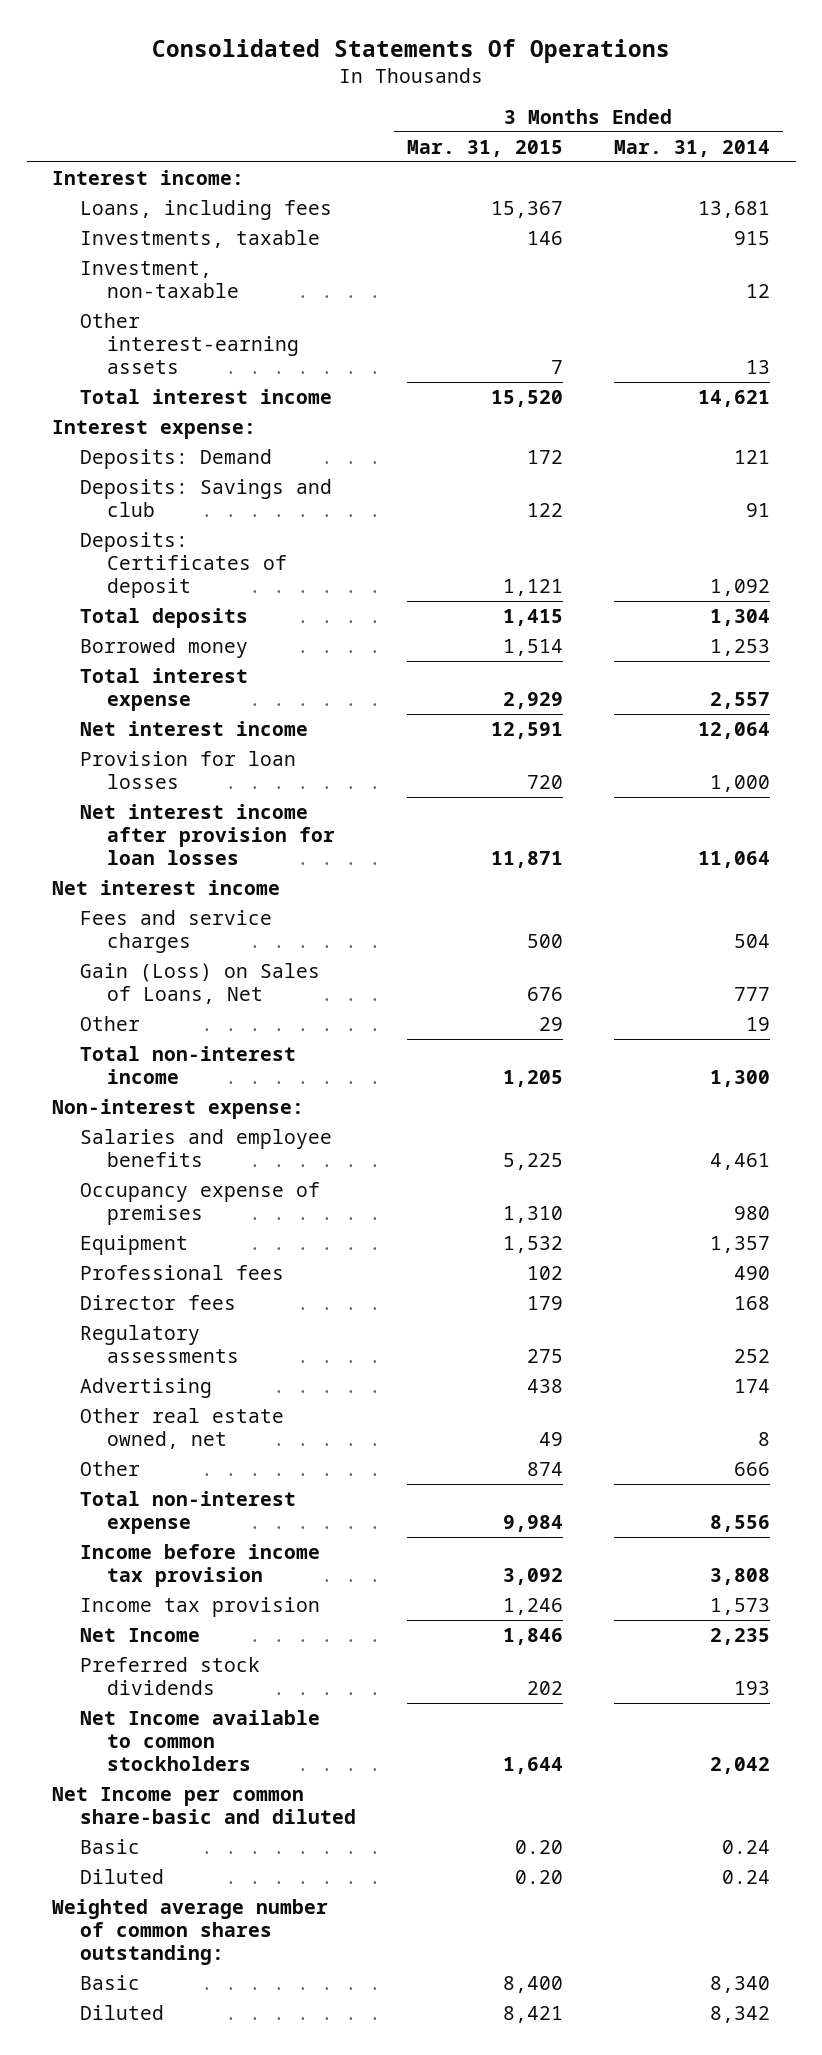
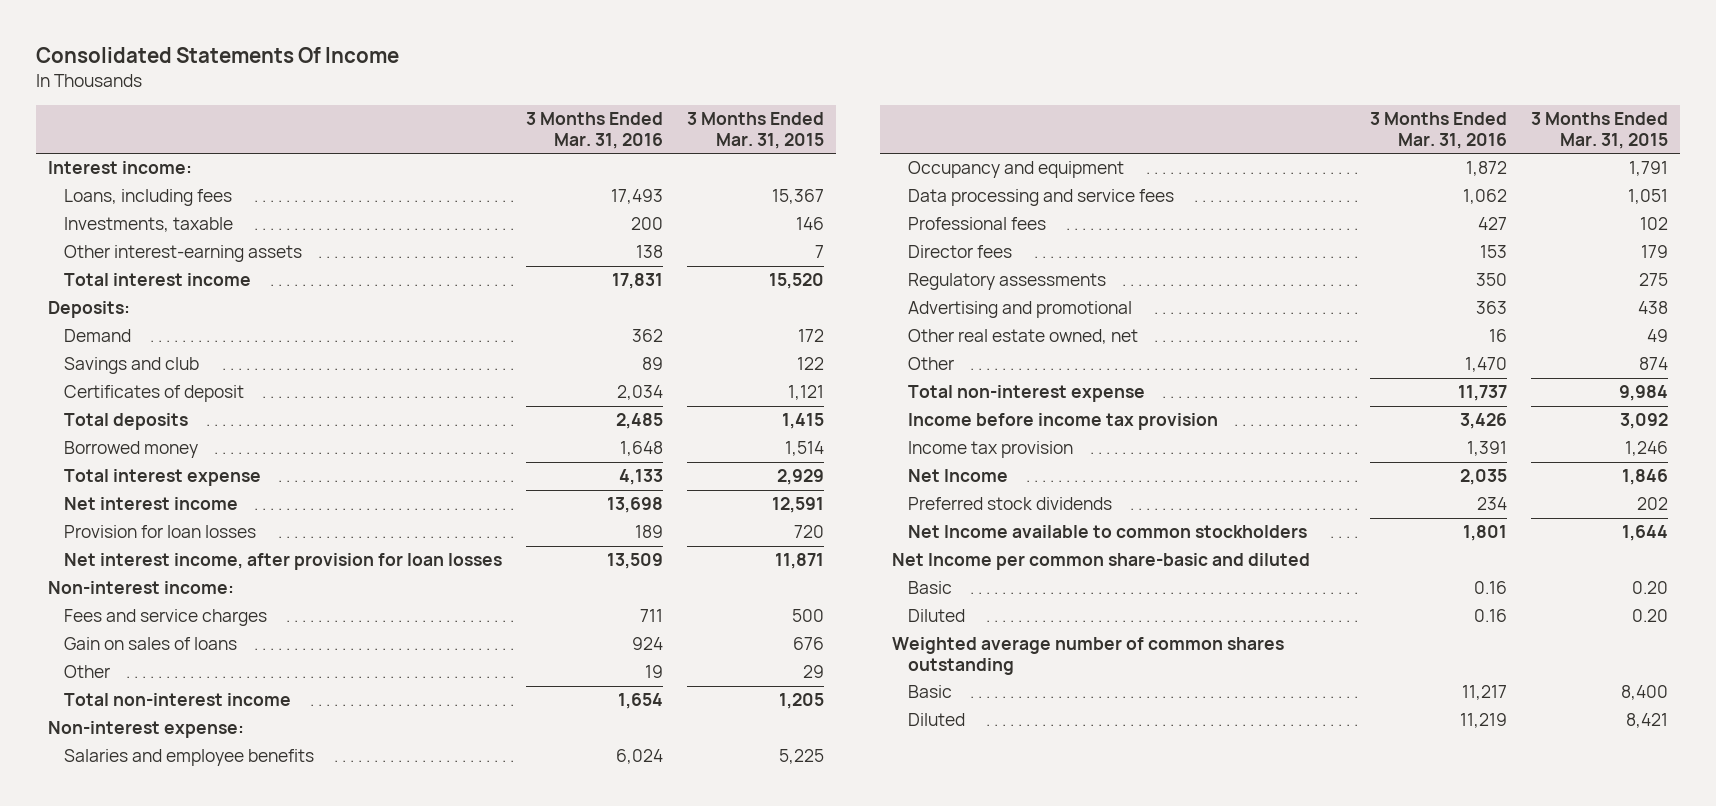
[152,38,671,63] Consolidated Statements Of Operations -> [35,47,399,64] Consolidated Statements Of Income
[614,139,771,157] Mar. 31, 2014 -> none
none -> [525,112,663,149] 3 Months Ended Mar. 31, 2016
[79,260,240,299] Investment, non-taxable -> none
[52,419,257,439] Interest expense: -> none
none -> [47,301,130,319] Deposits:
[79,448,272,469] Deposits: Demand -> [63,329,131,343] Demand
[79,478,332,518] Deposits: Savings and club -> [63,357,199,375] Savings and club
[79,531,288,599] Deposits: Certificates of deposit -> [63,385,244,403] Certificates of deposit
[79,803,336,866] Net interest income after provision for loan losses -> [63,553,502,571] Net interest income, after provision for loan losses
[52,879,281,895] Net interest income -> [47,581,234,595] Non-interest income:
[79,962,320,1005] Gain (Loss) on Sales of Loans, Net -> [63,637,237,651] Gain on sales of loans
[79,1181,320,1226] Occupancy expense of premises -> none
[79,1234,188,1255] Equipment -> none
none -> [907,161,1124,179] Occupancy and equipment
none -> [907,189,1174,207] Data processing and service fees
[79,1377,212,1398] Advertising -> [907,301,1132,319] Advertising and promotional
[52,1898,329,1966] Weighted average number of common shares outstanding: -> [891,637,1284,675] Weighted average number of common shares outstanding

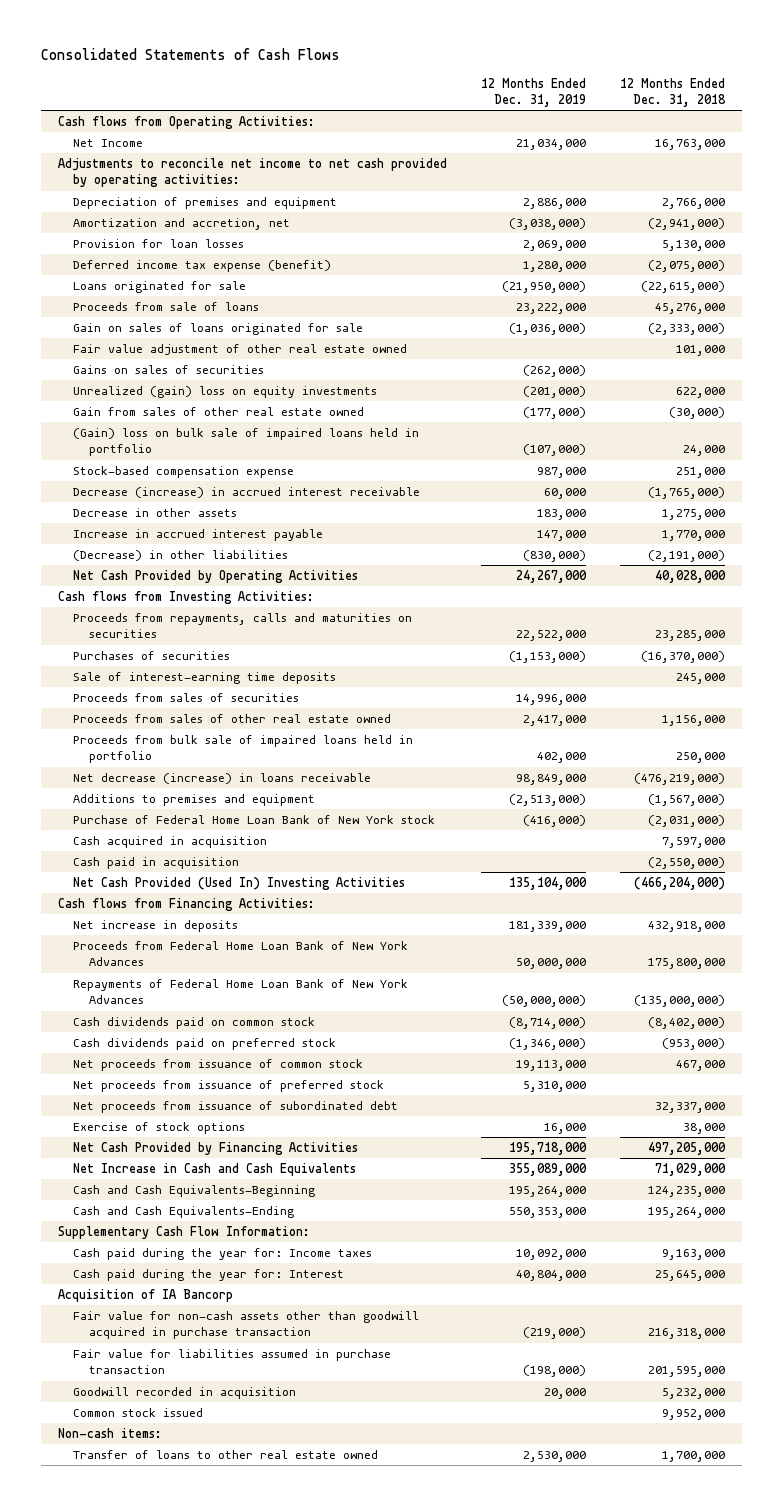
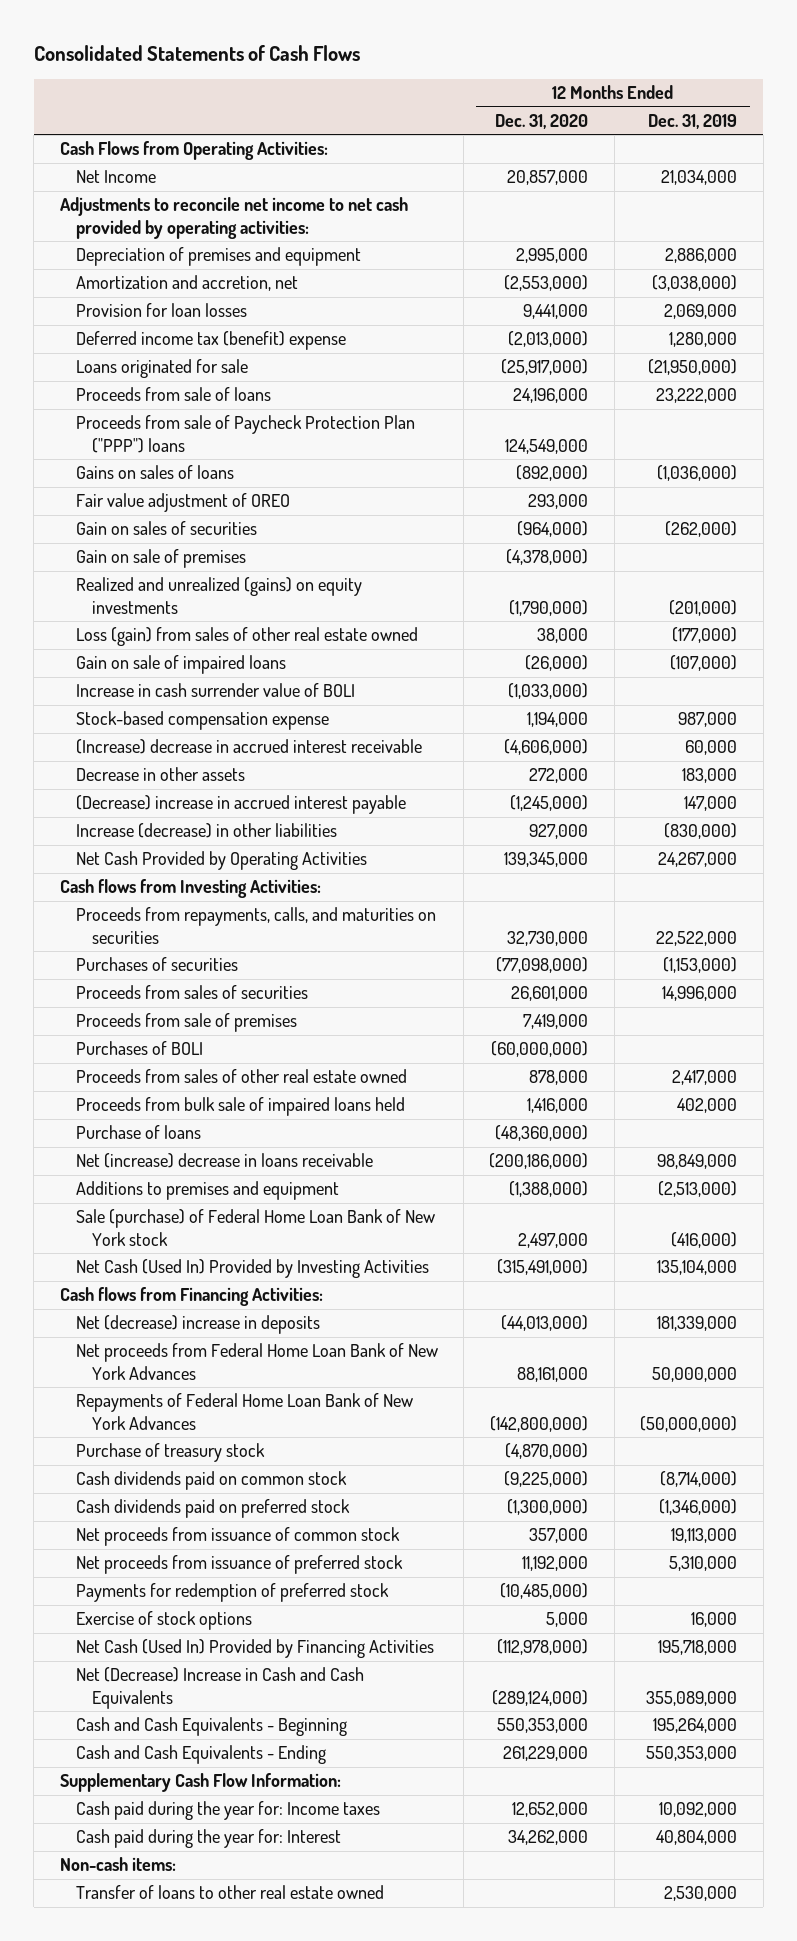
[619,77,726,108] 12 Months Ended Dec. 31, 2018 -> none
none -> [495,114,589,130] Dec. 31, 2020
[57,116,315,130] Cash flows from Operating Activities: -> [59,141,328,161] Cash Flows from Operating Activities:
[73,260,332,273] Deferred income tax expense (benefit) -> [75,331,346,351] Deferred income tax (benefit) expense
none -> [75,415,415,453] Proceeds from sale of Paycheck Protection Plan ("PPP") loans
[73,323,364,336] Gain on sales of loans originated for sale -> [75,465,234,480] Gains on sales of loans
[73,344,408,356] Fair value adjustment of other real estate owned -> [75,493,290,513] Fair value adjustment of OREO
[73,365,265,375] Gains on sales of securities -> [75,521,257,536] Gain on sales of securities
none -> [75,549,246,569] Gain on sale of premises
[73,386,378,399] Unrealized (gain) loss on equity investments -> [75,577,362,614] Realized and unrealized (gains) on equity investments
[73,407,365,417] Gain from sales of other real estate owned -> [75,627,418,647] Loss (gain) from sales of other real estate owned
[73,428,420,457] (Gain) loss on bulk sale of impaired loans held in portfolio -> [75,655,286,675] Gain on sale of impaired loans
none -> [75,683,355,698] Increase in cash surrender value of BOLI
[73,487,421,499] Decrease (increase) in accrued interest receivable -> [75,739,422,755] (Increase) decrease in accrued interest receivable
[73,529,324,542] Increase in accrued interest payable -> [75,795,406,815] (Decrease) increase in accrued interest payable
[73,550,289,562] (Decrease) in other liabilities -> [75,823,337,839] Increase (decrease) in other liabilities
[73,613,413,639] Proceeds from repayments, calls and maturities on securities -> [75,907,436,944] Proceeds from repayments, calls, and maturities on securities
[73,672,337,685] Sale of interest-earning time deposits -> none
none -> [75,1013,297,1033] Proceeds from sale of premises
none -> [75,1041,203,1056] Purchases of BOLI
[73,735,414,764] Proceeds from bulk sale of impaired loans held in portfolio -> [75,1097,405,1117] Proceeds from bulk sale of impaired loans held
none -> [75,1125,201,1140] Purchase of loans
[73,773,372,785] Net decrease (increase) in loans receivable -> [75,1153,373,1169] Net (increase) decrease in loans receivable
[73,836,268,849] Cash acquired in acquisition -> none
[73,857,240,870] Cash paid in acquisition -> none
[73,815,436,825] Purchase of Federal Home Loan Bank of New York stock -> [75,1209,435,1246] Sale (purchase) of Federal Home Loan Bank of New York stock
[73,877,406,891] Net Cash Provided (Used In) Investing Activities -> [75,1259,429,1279] Net Cash (Used In) Provided by Investing Activities
[73,920,239,933] Net increase in deposits -> [75,1315,320,1335] Net (decrease) increase in deposits
[73,941,409,967] Proceeds from Federal Home Loan Bank of New York Advances -> [75,1343,438,1380] Net proceeds from Federal Home Loan Bank of New York Advances
none -> [75,1443,265,1463] Purchase of treasury stock
[73,1101,399,1114] Net proceeds from issuance of subordinated debt -> none
none -> [75,1583,389,1603] Payments for redemption of preferred stock
[73,1142,359,1156] Net Cash Provided by Financing Activities -> [75,1639,434,1659] Net Cash (Used In) Provided by Financing Activities
[73,1163,357,1177] Net Increase in Cash and Cash Equivalents -> [75,1667,364,1709] Net (Decrease) Increase in Cash and Cash Equivalents
[73,1185,316,1198] Cash and Cash Equivalents-Beginning -> [75,1717,347,1737] Cash and Cash Equivalents - Beginning
[73,1206,295,1219] Cash and Cash Equivalents-Ending -> [75,1745,326,1765] Cash and Cash Equivalents - Ending
[57,1289,233,1303] Acquisition of IA Bancorp -> none
[73,1311,420,1340] Fair value for non-cash assets other than goodwill acquired in purchase transaction -> none
[73,1349,392,1375] Fair value for liabilities assumed in purchase transaction -> none
[73,1387,297,1400] Goodwill recorded in acquisition -> none
[73,1408,204,1418] Common stock issued -> none

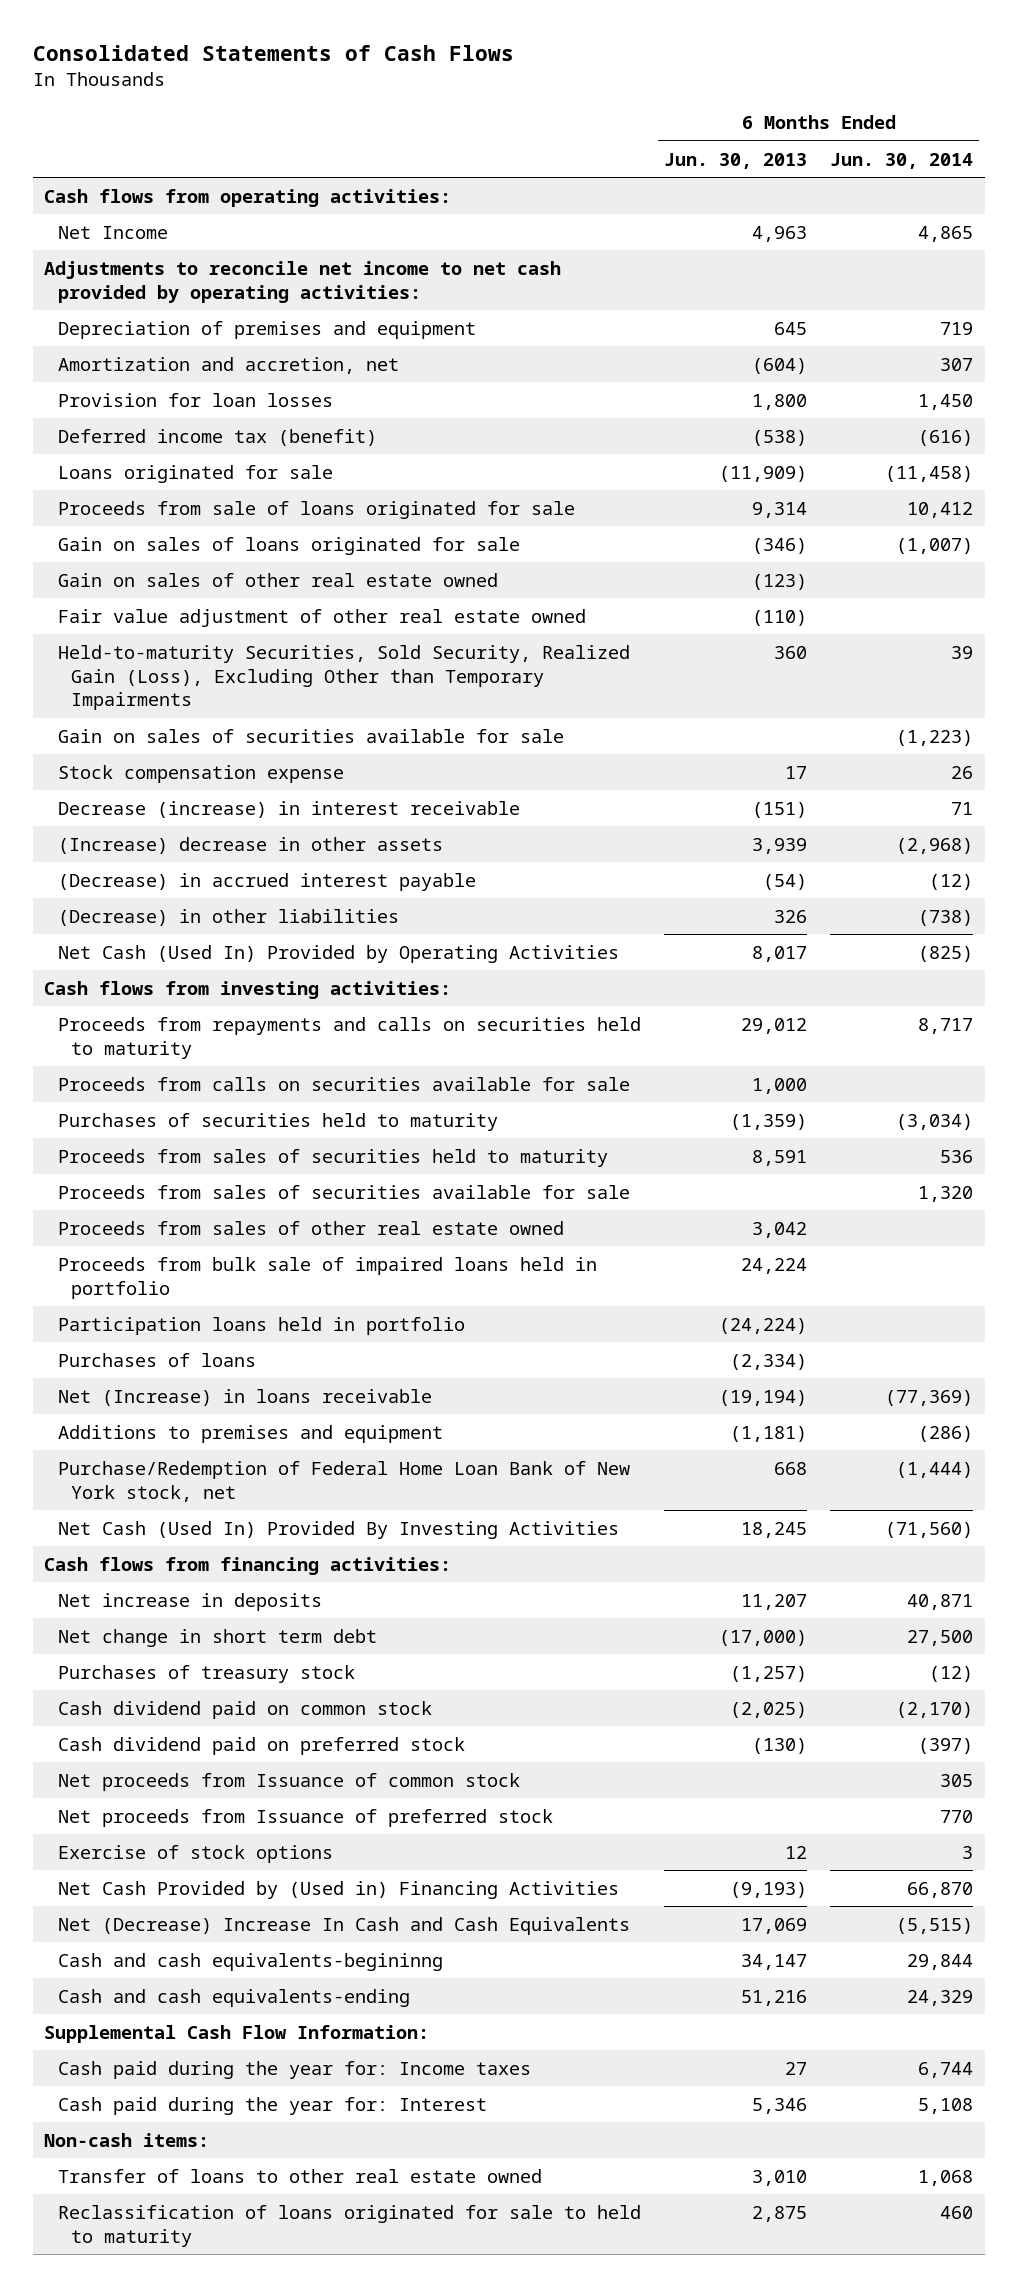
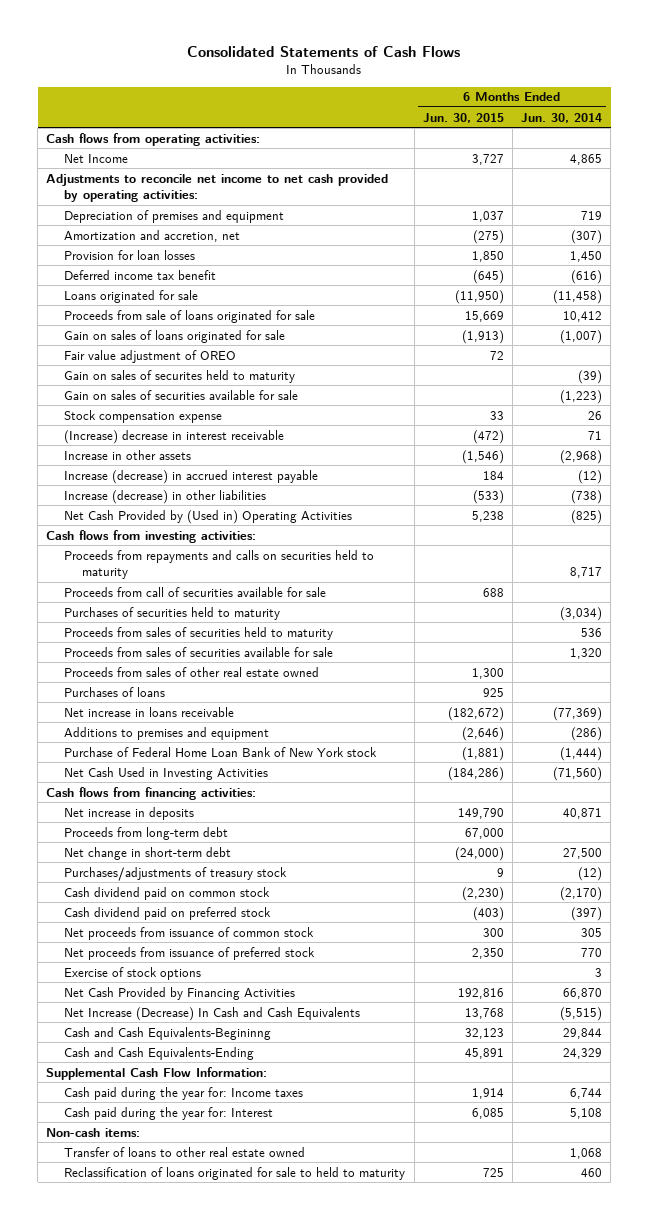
[663,152,807,169] Jun. 30, 2013 -> none
none -> [422,112,504,123] Jun. 30, 2015
[940,357,974,371] 307 -> [571,229,603,244] (307)
[57,428,377,446] Deferred income tax (benefit) -> [64,269,217,280] Deferred income tax benefit
[57,572,498,587] Gain on sales of other real estate owned -> none
[57,608,586,627] Fair value adjustment of other real estate owned -> [64,349,237,363] Fair value adjustment of OREO
[57,644,630,711] Held-to-maturity Securities, Sold Security, Realized Gain (Loss), Excluding Other than Temporary Impairments -> [64,369,296,383] Gain on sales of securites held to maturity
[951,645,974,659] 39 -> [578,369,603,384] (39)
[57,800,520,818] Decrease (increase) in interest receivable -> [64,429,285,444] (Increase) decrease in interest receivable
[57,836,443,854] (Increase) decrease in other assets -> [64,449,192,460] Increase in other assets
[57,872,476,891] (Decrease) in accrued interest payable -> [64,469,319,484] Increase (decrease) in accrued interest payable
[57,908,399,926] (Decrease) in other liabilities -> [64,489,267,504] Increase (decrease) in other liabilities
[57,944,619,963] Net Cash (Used In) Provided by Operating Activities -> [64,509,353,524] Net Cash Provided by (Used in) Operating Activities
[57,1076,630,1091] Proceeds from calls on securities available for sale -> [64,586,327,597] Proceeds from call of securities available for sale
[57,1256,597,1299] Proceeds from bulk sale of impaired loans held in portfolio -> none
[57,1316,465,1335] Participation loans held in portfolio -> none
[57,1388,432,1406] Net (Increase) in loans receivable -> [64,706,235,717] Net increase in loans receivable
[57,1460,630,1502] Purchase/Redemption of Federal Home Loan Bank of New York stock, net -> [64,746,378,757] Purchase of Federal Home Loan Bank of New York stock
[57,1520,619,1539] Net Cash (Used In) Provided By Investing Activities -> [64,766,269,780] Net Cash Used in Investing Activities
none -> [64,826,229,840] Proceeds from long-term debt
[57,1628,377,1647] Net change in short term debt -> [64,846,232,860] Net change in short-term debt
[57,1664,355,1683] Purchases of treasury stock -> [64,866,288,881] Purchases/adjustments of treasury stock
[57,1772,520,1791] Net proceeds from Issuance of common stock -> [64,926,315,940] Net proceeds from issuance of common stock
[57,1808,553,1827] Net proceeds from Issuance of preferred stock -> [64,946,316,960] Net proceeds from issuance of preferred stock
[57,1880,619,1899] Net Cash Provided by (Used in) Financing Activities -> [64,986,296,1000] Net Cash Provided by Financing Activities
[57,1916,630,1935] Net (Decrease) Increase In Cash and Cash Equivalents -> [64,1006,361,1021] Net Increase (Decrease) In Cash and Cash Equivalents
[57,1952,443,1971] Cash and cash equivalents-begininng -> [64,1026,272,1040] Cash and Cash Equivalents-Begininng
[57,1988,410,2007] Cash and cash equivalents-ending -> [64,1046,255,1060] Cash and Cash Equivalents-Ending

